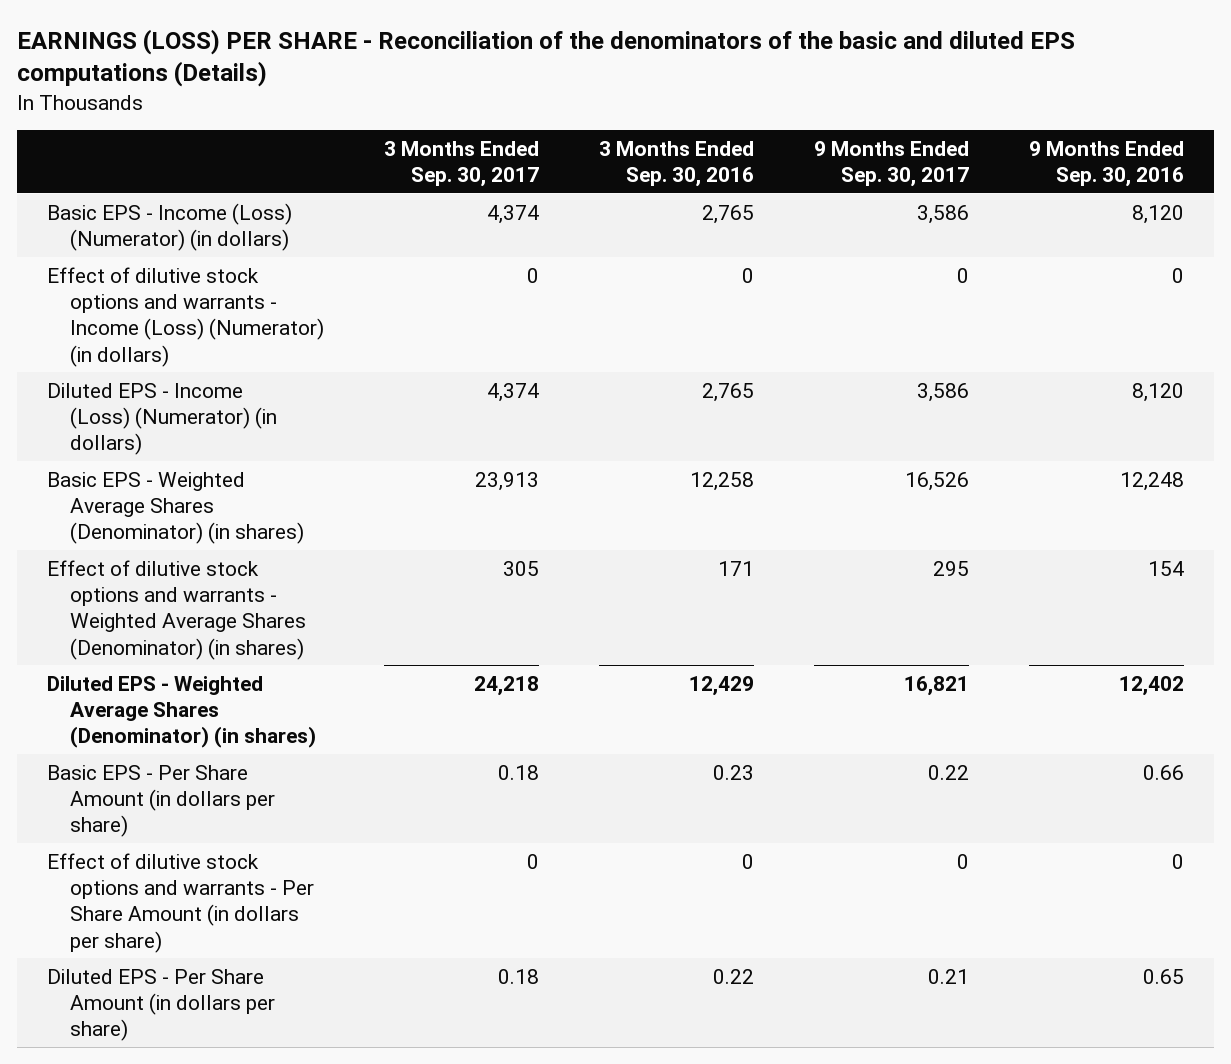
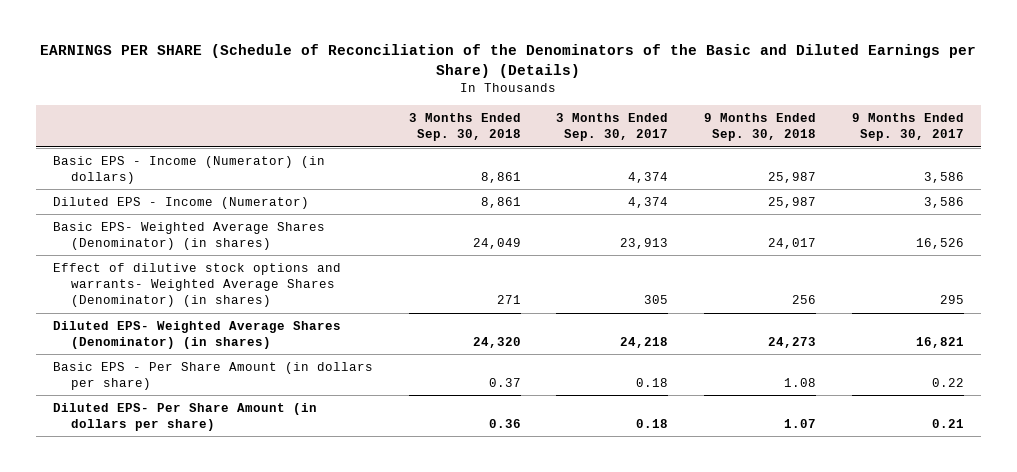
[16,29,1075,88] EARNINGS (LOSS) PER SHARE - Reconciliation of the denominators of the basic and diluted EPS computations (Details) -> [40,44,977,79] EARNINGS PER SHARE (Schedule of Reconciliation of the Denominators of the Basic and Diluted Earnings per Share) (Details)
[599,140,755,188] 3 Months Ended Sep. 30, 2016 -> none
[1029,140,1185,188] 9 Months Ended Sep. 30, 2016 -> none
none -> [408,113,521,142] 3 Months Ended Sep. 30, 2018
none -> [704,113,817,142] 9 Months Ended Sep. 30, 2018
[47,266,325,367] Effect of dilutive stock options and warrants - Income (Loss) (Numerator) (in dollars) -> none
[47,202,293,251] Basic EPS - Income (Loss) (Numerator) (in dollars) -> [53,155,326,184] Basic EPS - Income (Numerator) (in dollars)
[47,382,278,456] Diluted EPS - Income (Loss) (Numerator) (in dollars) -> [53,196,310,209] Diluted EPS - Income (Numerator)
[47,471,305,545] Basic EPS - Weighted Average Shares (Denominator) (in shares) -> [53,221,326,250] Basic EPS- Weighted Average Shares (Denominator) (in shares)
[47,559,307,660] Effect of dilutive stock options and warrants - Weighted Average Shares (Denominator) (in shares) -> [53,262,342,308] Effect of dilutive stock options and warrants- Weighted Average Shares (Denominator) (in shares)
[47,675,317,749] Diluted EPS - Weighted Average Shares (Denominator) (in shares) -> [53,320,342,349] Diluted EPS- Weighted Average Shares (Denominator) (in shares)
[47,852,315,953] Effect of dilutive stock options and warrants - Per Share Amount (in dollars per share) -> none
[47,968,276,1042] Diluted EPS - Per Share Amount (in dollars per share) -> [53,402,318,431] Diluted EPS- Per Share Amount (in dollars per share)

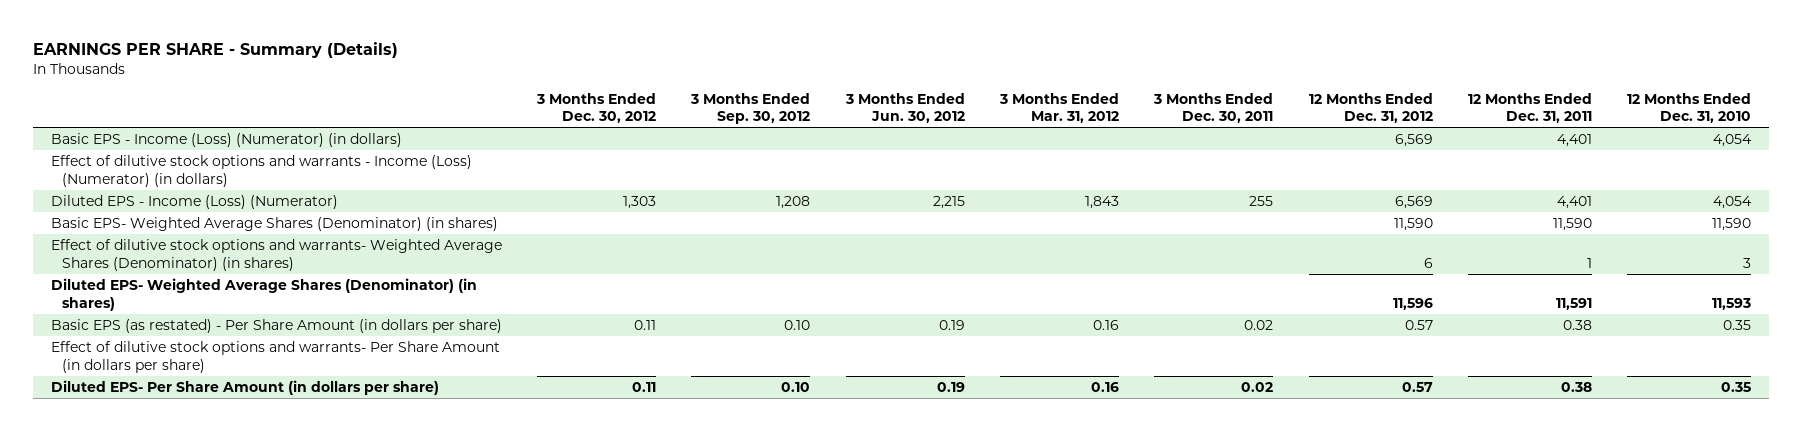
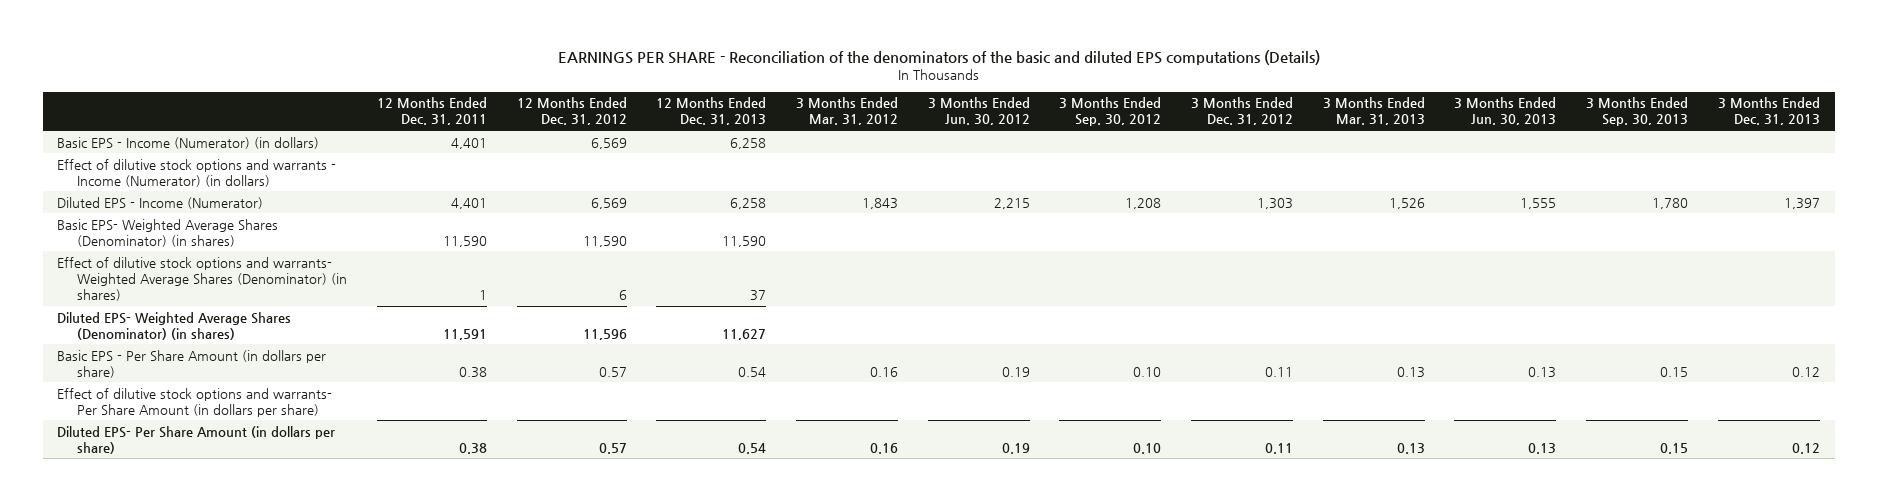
[32,41,398,58] EARNINGS PER SHARE - Summary (Details) -> [557,50,1320,66] EARNINGS PER SHARE - Reconciliation of the denominators of the basic and diluted EPS computations (Details)
[535,92,656,124] 3 Months Ended Dec. 30, 2012 -> none
[1153,92,1274,124] 3 Months Ended Dec. 30, 2011 -> none
[1627,92,1752,124] 12 Months Ended Dec. 31, 2010 -> none
none -> [656,97,767,126] 12 Months Ended Dec. 31, 2013
none -> [1191,97,1294,126] 3 Months Ended Dec. 31, 2012
none -> [1322,97,1425,126] 3 Months Ended Mar. 31, 2013
none -> [1454,97,1557,126] 3 Months Ended Jun. 30, 2013
none -> [1586,97,1689,127] 3 Months Ended Sep. 30, 2013
none -> [1717,97,1820,126] 3 Months Ended Dec. 31, 2013
[50,132,402,147] Basic EPS - Income (Loss) (Numerator) (in dollars) -> [57,136,320,149] Basic EPS - Income (Numerator) (in dollars)
[50,154,472,187] Effect of dilutive stock options and warrants - Income (Loss) (Numerator) (in dollars) -> [57,158,337,187] Effect of dilutive stock options and warrants - Income (Numerator) (in dollars)
[50,194,338,209] Diluted EPS - Income (Loss) (Numerator) -> [57,196,264,209] Diluted EPS - Income (Numerator)
[50,318,502,333] Basic EPS (as restated) - Per Share Amount (in dollars per share) -> [57,349,327,378] Basic EPS - Per Share Amount (in dollars per share)

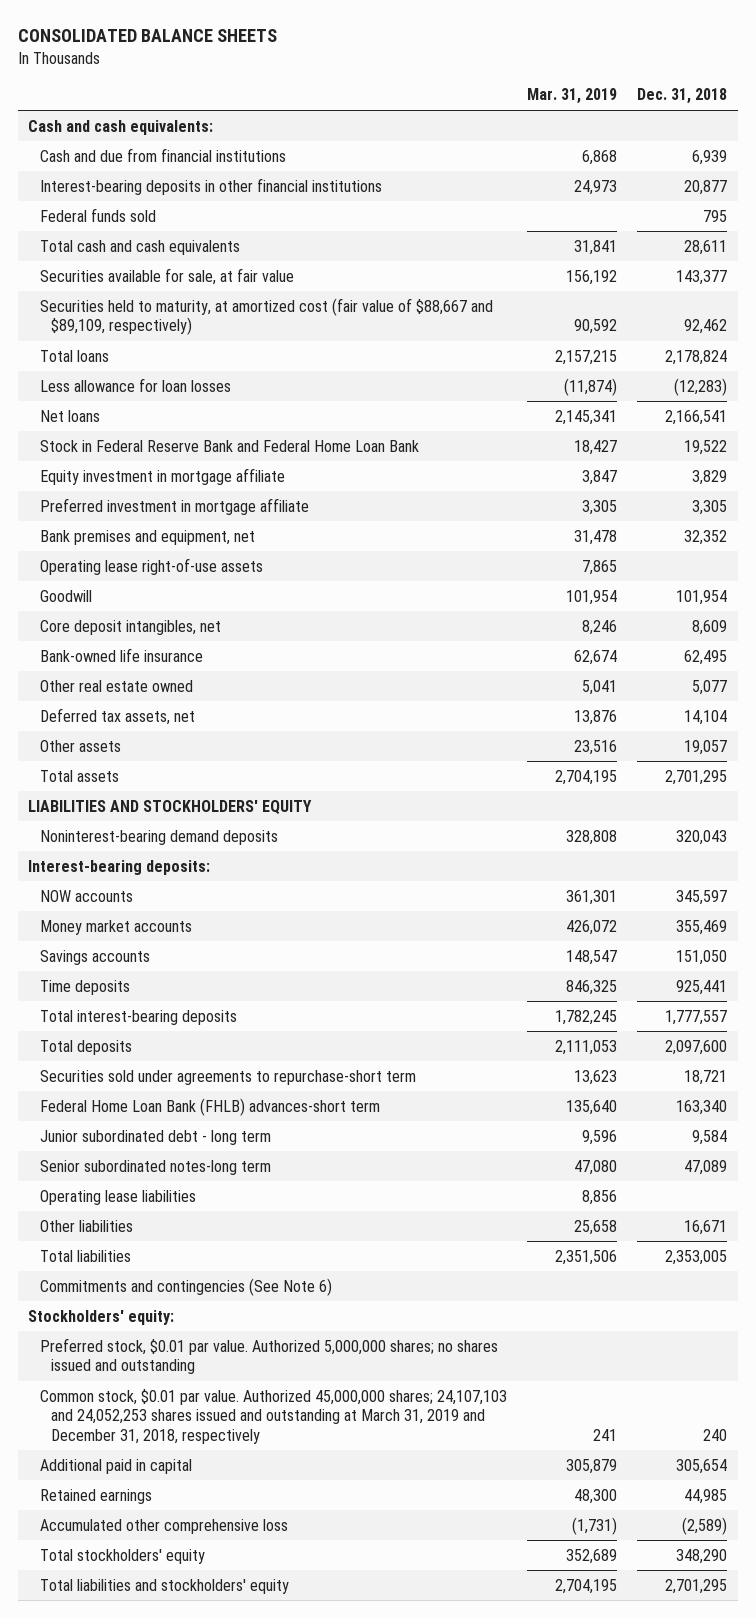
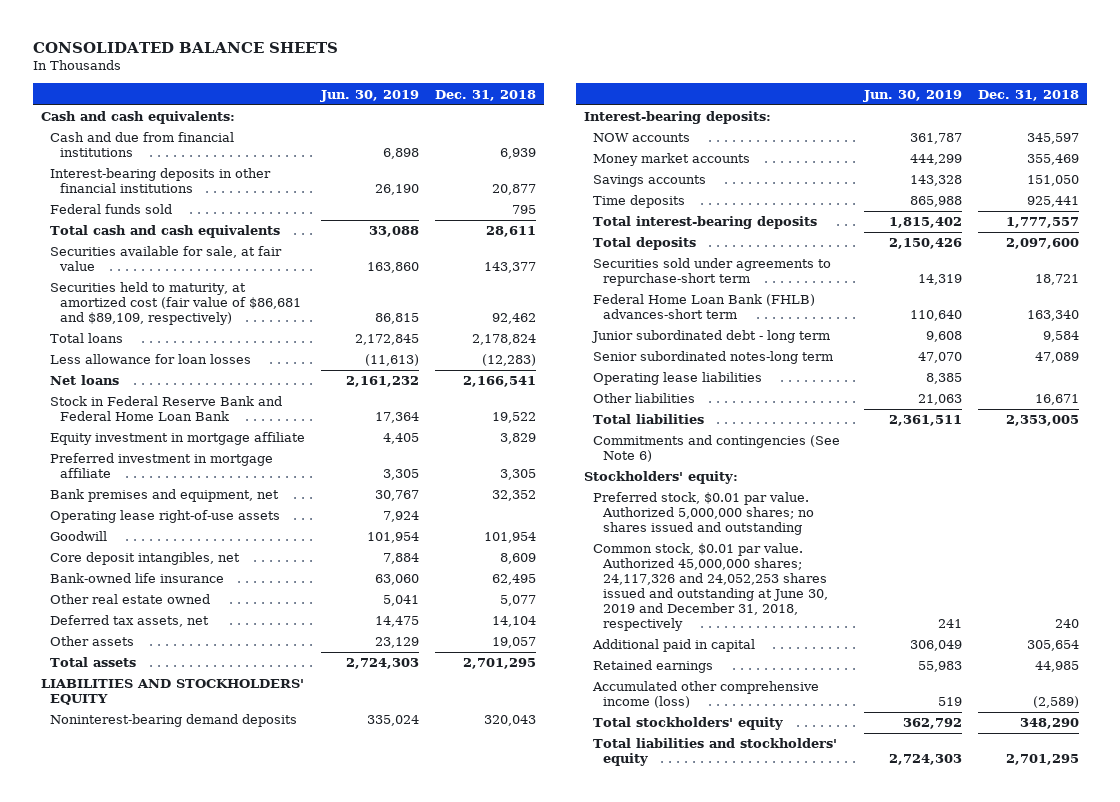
[526,88,617,105] Mar. 31, 2019 -> none
none -> [320,89,420,102] Jun. 30, 2019
[39,297,493,336] Securities held to maturity, at amortized cost (fair value of $88,667 and $89,109, respectively) -> [50,282,302,326] Securities held to maturity, at amortized cost (fair value of $86,681 and $89,109, respectively)
[39,1388,507,1444] Common stock, $0.01 par value. Authorized 45,000,000 shares; 24,107,103 and 24,052,253 shares issued and outstanding at March 31, 2019 and December 31, 2018, respectively -> [593,543,829,631] Common stock, $0.01 par value. Authorized 45,000,000 shares; 24,117,326 and 24,052,253 shares issued and outstanding at June 30, 2019 and December 31, 2018, respectively
[39,1518,288,1534] Accumulated other comprehensive loss -> [592,681,820,709] Accumulated other comprehensive income (loss)

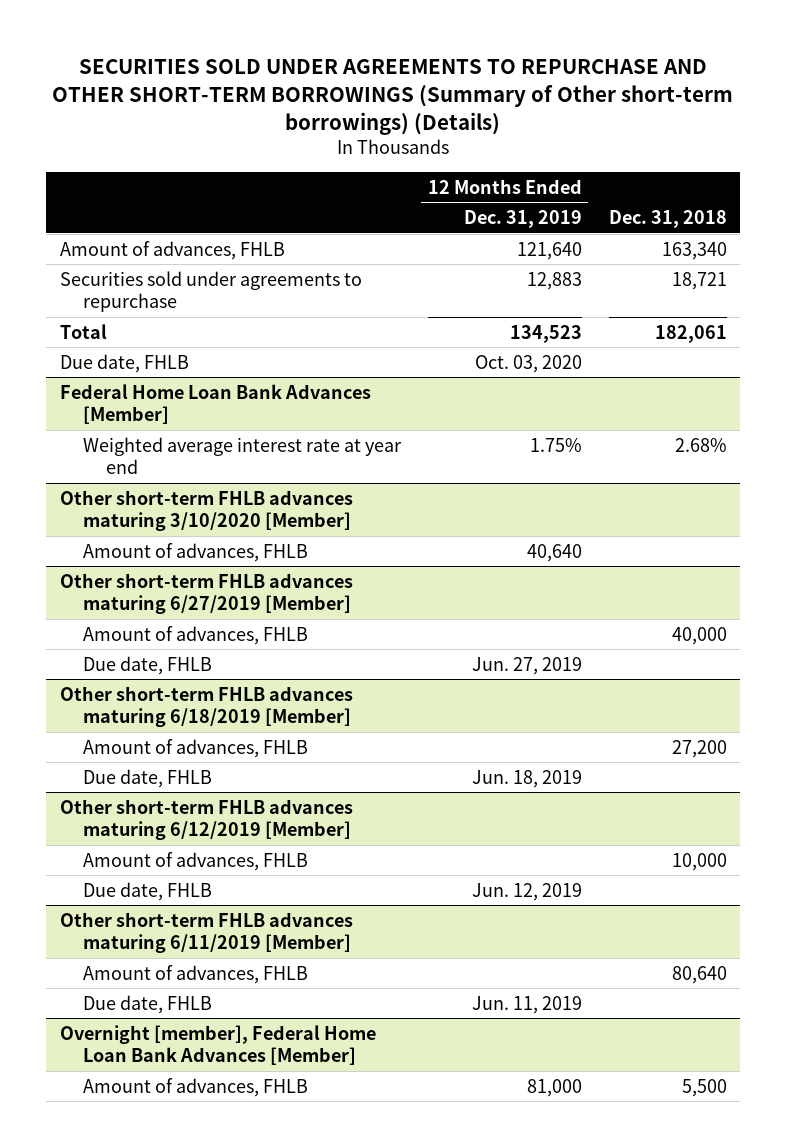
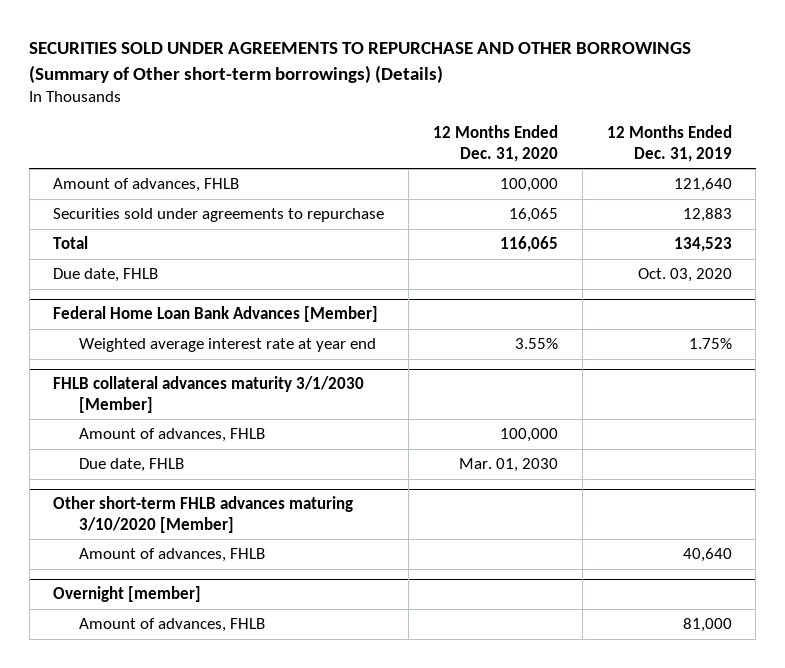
[52,59,734,136] SECURITIES SOLD UNDER AGREEMENTS TO REPURCHASE AND OTHER SHORT-TERM BORROWINGS (Summary of Other short-term borrowings) (Details) -> [29,42,692,83] SECURITIES SOLD UNDER AGREEMENTS TO REPURCHASE AND OTHER BORROWINGS (Summary of Other short-term borrowings) (Details)
[608,210,727,229] Dec. 31, 2018 -> none
none -> [433,125,559,162] 12 Months Ended Dec. 31, 2020
none -> [53,376,365,413] FHLB collateral advances maturity 3/1/2030 [Member]
none -> [78,428,265,443] Amount of advances, FHLB
none -> [78,458,184,473] Due date, FHLB
[59,572,353,615] Other short-term FHLB advances maturing 6/27/2019 [Member] -> none
[82,625,308,645] Amount of advances, FHLB -> none
[82,655,212,675] Due date, FHLB -> none
[59,685,353,728] Other short-term FHLB advances maturing 6/18/2019 [Member] -> none
[82,738,308,758] Amount of advances, FHLB -> none
[82,768,212,788] Due date, FHLB -> none
[59,798,353,841] Other short-term FHLB advances maturing 6/12/2019 [Member] -> none
[82,851,308,871] Amount of advances, FHLB -> none
[82,881,212,901] Due date, FHLB -> none
[59,911,353,954] Other short-term FHLB advances maturing 6/11/2019 [Member] -> none
[82,964,308,984] Amount of advances, FHLB -> none
[82,994,212,1014] Due date, FHLB -> none
[59,1024,376,1066] Overnight [member], Federal Home Loan Bank Advances [Member] -> none
none -> [53,586,202,603] Overnight [member]

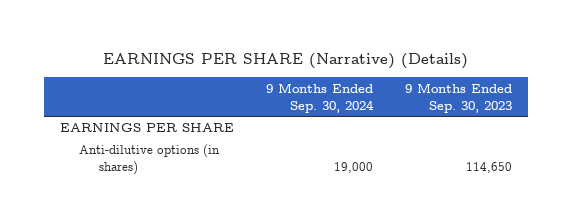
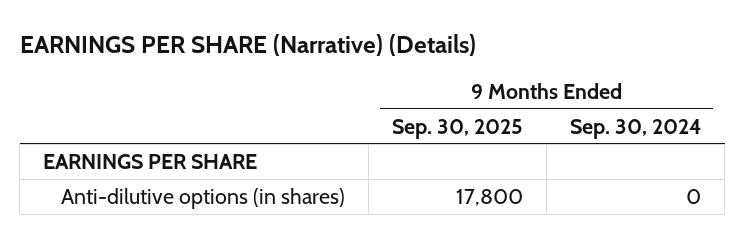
[404,82,512,113] 9 Months Ended Sep. 30, 2023 -> none
none -> [392,118,524,139] Sep. 30, 2025
[333,162,373,174] 19,000 -> [686,188,702,204] 0

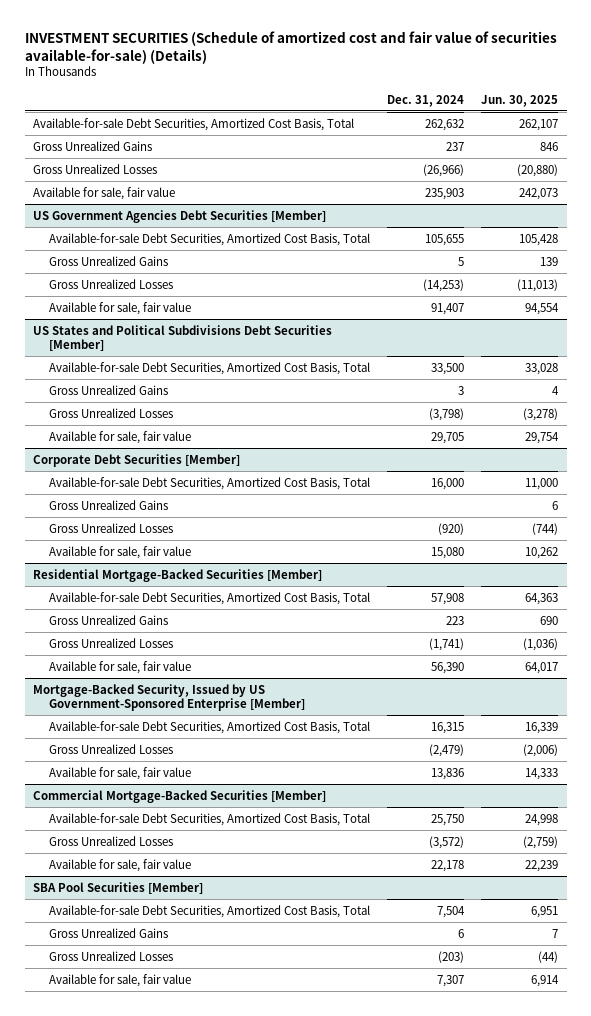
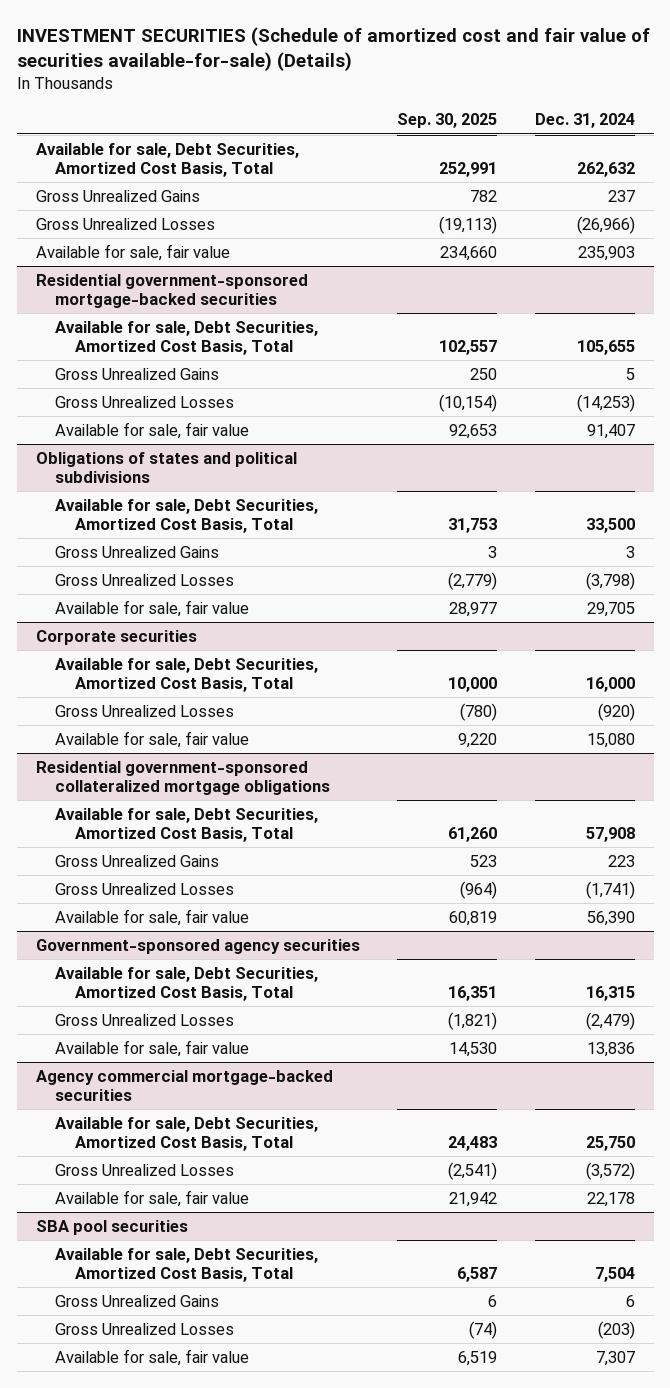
[481,94,559,107] Jun. 30, 2025 -> none
none -> [397,113,498,129] Sep. 30, 2025
[33,117,355,131] Available-for-sale Debt Securities, Amortized Cost Basis, Total -> [35,142,299,177] Available for sale, Debt Securities, Amortized Cost Basis, Total
[33,209,327,223] US Government Agencies Debt Securities [Member] -> [35,273,308,308] Residential government-sponsored mortgage-backed securities
[49,232,371,246] Available-for-sale Debt Securities, Amortized Cost Basis, Total -> [55,320,319,355] Available for sale, Debt Securities, Amortized Cost Basis, Total
[33,324,333,352] US States and Political Subdivisions Debt Securities [Member] -> [35,451,297,483] Obligations of states and political subdivisions
[49,361,371,375] Available-for-sale Debt Securities, Amortized Cost Basis, Total -> [55,498,319,533] Available for sale, Debt Securities, Amortized Cost Basis, Total
[49,499,169,510] Gross Unrealized Gains -> none
[33,453,241,467] Corporate Debt Securities [Member] -> [35,629,197,645] Corporate securities
[49,476,371,490] Available-for-sale Debt Securities, Amortized Cost Basis, Total -> [55,657,319,692] Available for sale, Debt Securities, Amortized Cost Basis, Total
[33,568,323,582] Residential Mortgage-Backed Securities [Member] -> [35,760,331,795] Residential government-sponsored collateralized mortgage obligations
[49,591,371,605] Available-for-sale Debt Securities, Amortized Cost Basis, Total -> [55,807,319,842] Available for sale, Debt Securities, Amortized Cost Basis, Total
[33,683,306,712] Mortgage-Backed Security, Issued by US Government-Sponsored Enterprise [Member] -> [35,938,360,954] Government-sponsored agency securities
[49,720,371,734] Available-for-sale Debt Securities, Amortized Cost Basis, Total -> [55,966,319,1001] Available for sale, Debt Securities, Amortized Cost Basis, Total
[33,789,327,803] Commercial Mortgage-Backed Securities [Member] -> [35,1069,333,1101] Agency commercial mortgage-backed securities
[49,812,371,826] Available-for-sale Debt Securities, Amortized Cost Basis, Total -> [55,1116,319,1151] Available for sale, Debt Securities, Amortized Cost Basis, Total
[33,881,204,894] SBA Pool Securities [Member] -> [35,1219,188,1235] SBA pool securities
[49,904,371,918] Available-for-sale Debt Securities, Amortized Cost Basis, Total -> [55,1247,319,1282] Available for sale, Debt Securities, Amortized Cost Basis, Total

